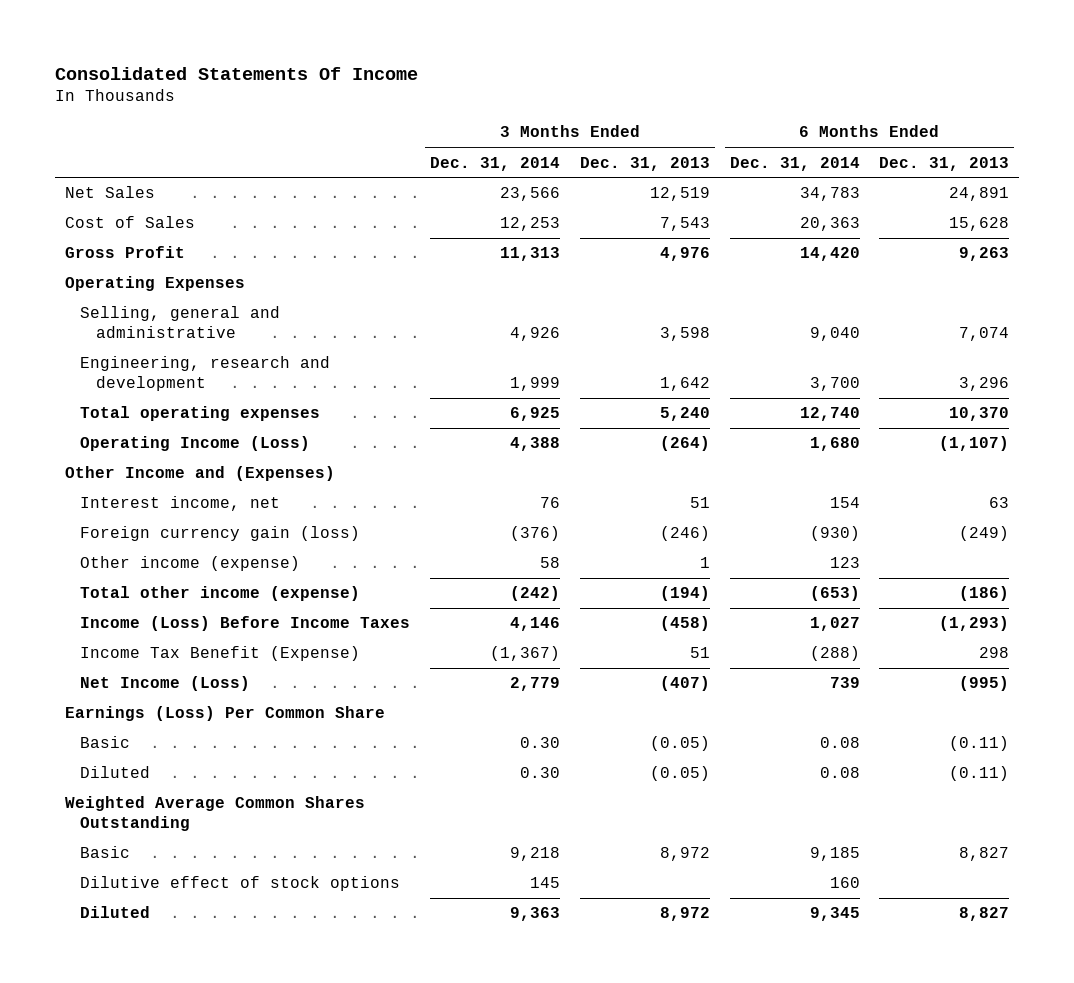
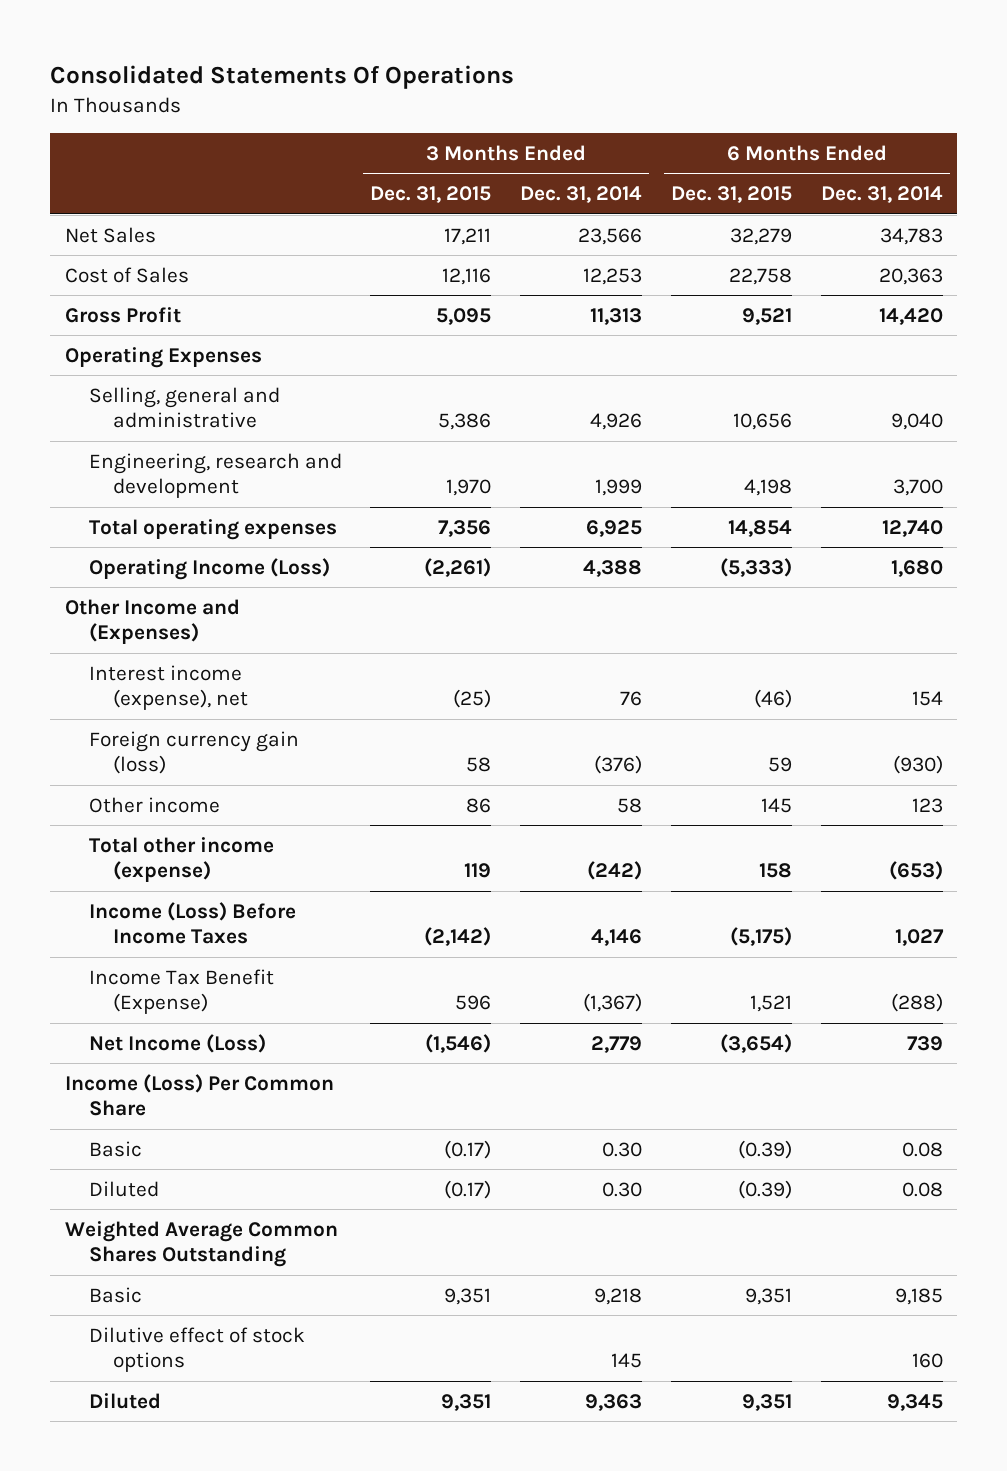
[54,66,418,80] Consolidated Statements Of Income -> [50,65,515,90] Consolidated Statements Of Operations
[579,156,710,171] Dec. 31, 2013 -> none
[879,156,1010,171] Dec. 31, 2013 -> none
none -> [370,186,492,204] Dec. 31, 2015
none -> [671,186,793,204] Dec. 31, 2015
[80,496,281,512] Interest income, net -> [88,664,248,711] Interest income (expense), net
[80,556,301,572] Other income (expense) -> [88,796,220,813] Other income
[64,706,385,722] Earnings (Loss) Per Common Share -> [64,1073,334,1117] Income (Loss) Per Common Share

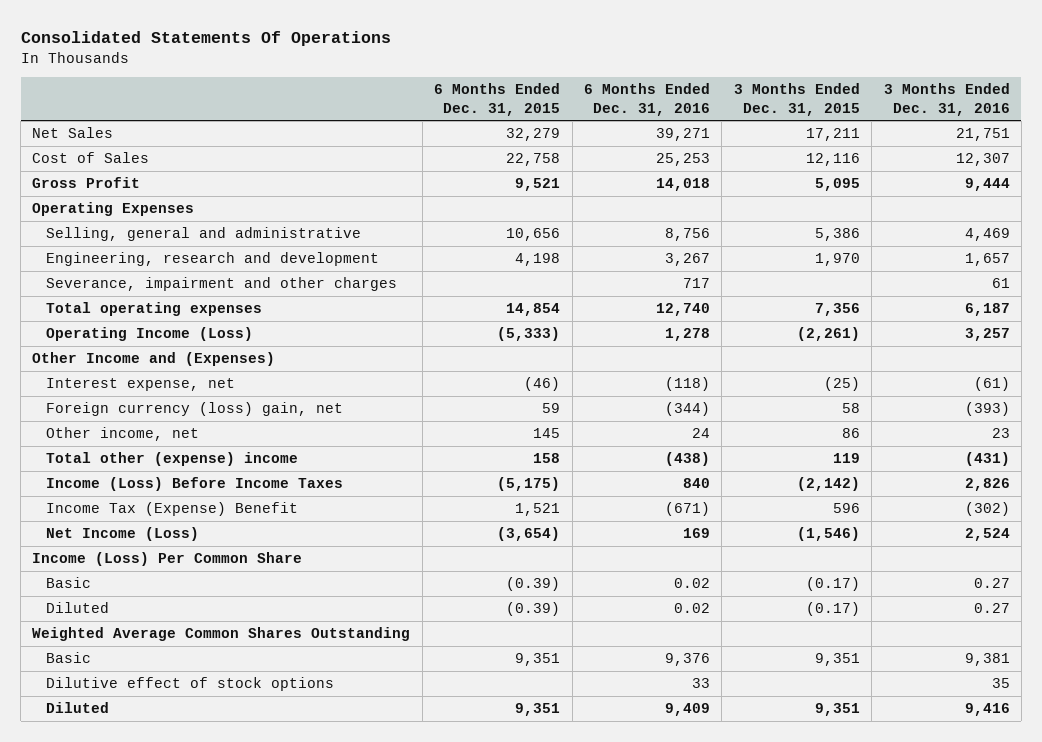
[520,186,643,204] Dec. 31, 2014 -> none
[820,186,943,204] Dec. 31, 2014 -> none
none -> [583,83,710,116] 6 Months Ended Dec. 31, 2016
none -> [883,83,1010,116] 3 Months Ended Dec. 31, 2016
none -> [46,277,398,292] Severance, impairment and other charges
[88,664,248,711] Interest income (expense), net -> [46,378,236,392] Interest expense, net
[88,730,299,775] Foreign currency gain (loss) -> [46,402,344,417] Foreign currency (loss) gain, net
[88,796,220,813] Other income -> [46,427,200,442] Other income, net
[88,836,274,883] Total other income (expense) -> [46,452,299,467] Total other (expense) income
[88,968,274,1015] Income Tax Benefit (Expense) -> [46,502,299,517] Income Tax (Expense) Benefit

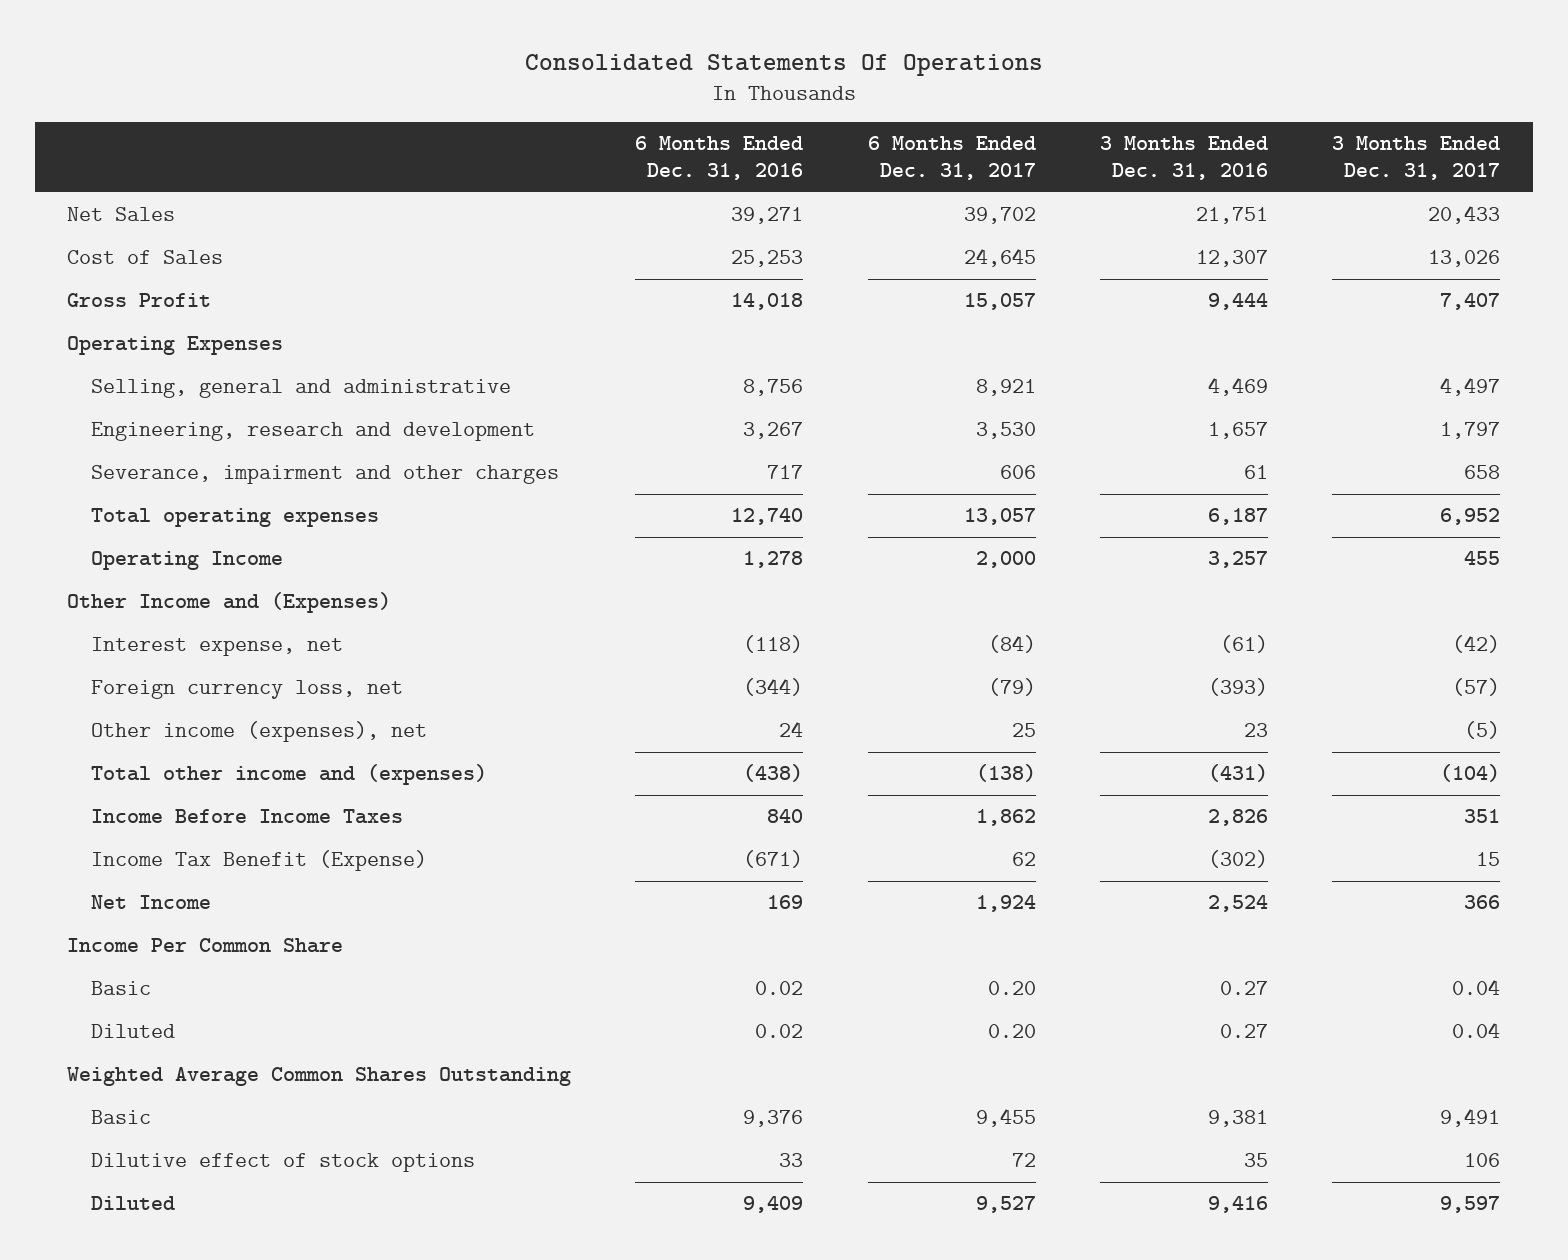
[434,83,561,116] 6 Months Ended Dec. 31, 2015 -> none
[733,83,860,116] 3 Months Ended Dec. 31, 2015 -> none
none -> [867,136,1036,180] 6 Months Ended Dec. 31, 2017
none -> [1332,136,1501,180] 3 Months Ended Dec. 31, 2017
[46,327,254,342] Operating Income (Loss) -> [90,551,283,571] Operating Income
[46,402,344,417] Foreign currency (loss) gain, net -> [90,680,403,700] Foreign currency loss, net
[46,427,200,442] Other income, net -> [90,721,427,743] Other income (expenses), net
[46,452,299,467] Total other (expense) income -> [90,764,487,786] Total other income and (expenses)
[46,477,344,492] Income (Loss) Before Income Taxes -> [90,809,403,825] Income Before Income Taxes
[46,502,299,517] Income Tax (Expense) Benefit -> [90,850,427,872] Income Tax Benefit (Expense)
[46,527,200,542] Net Income (Loss) -> [90,895,211,910] Net Income
[32,552,303,567] Income (Loss) Per Common Share -> [67,938,344,954] Income Per Common Share

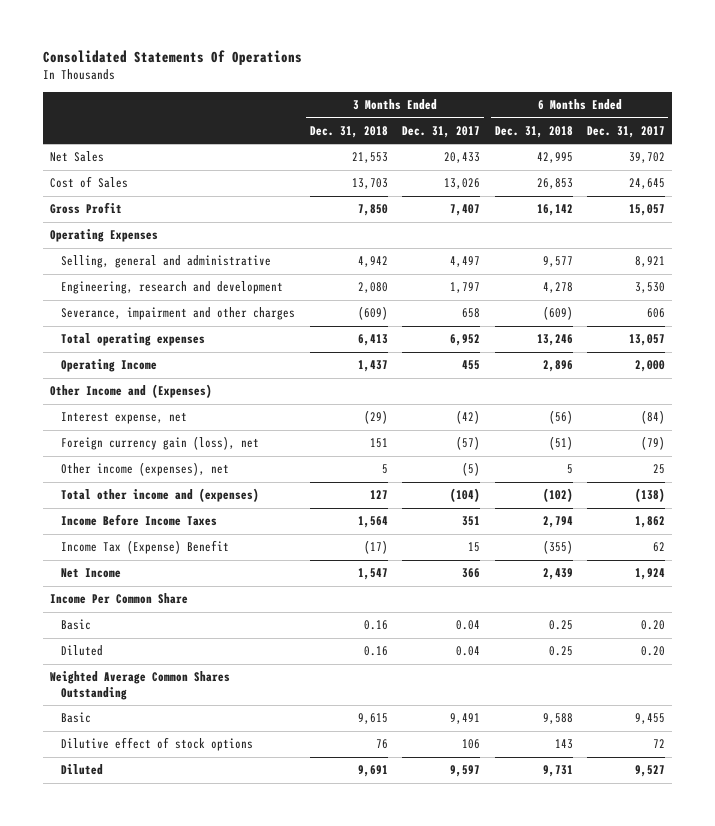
[635,136,804,180] 6 Months Ended Dec. 31, 2016 -> none
[1100,136,1269,180] 3 Months Ended Dec. 31, 2016 -> none
none -> [309,125,388,138] Dec. 31, 2018
none -> [494,125,573,138] Dec. 31, 2018
[90,680,403,700] Foreign currency loss, net -> [61,436,260,451] Foreign currency gain (loss), net
[90,850,427,872] Income Tax Benefit (Expense) -> [61,540,230,555] Income Tax (Expense) Benefit

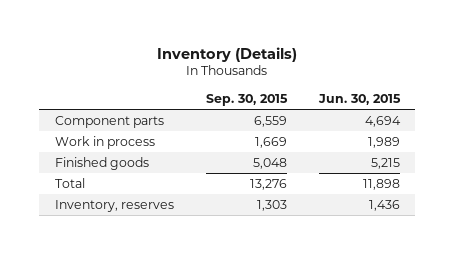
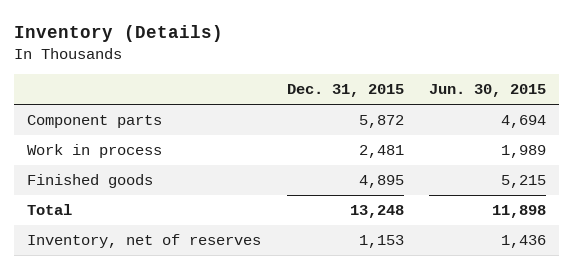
[205,93,288,106] Sep. 30, 2015 -> none
none -> [286,84,404,98] Dec. 31, 2015
[55,199,175,212] Inventory, reserves -> [26,234,261,249] Inventory, net of reserves

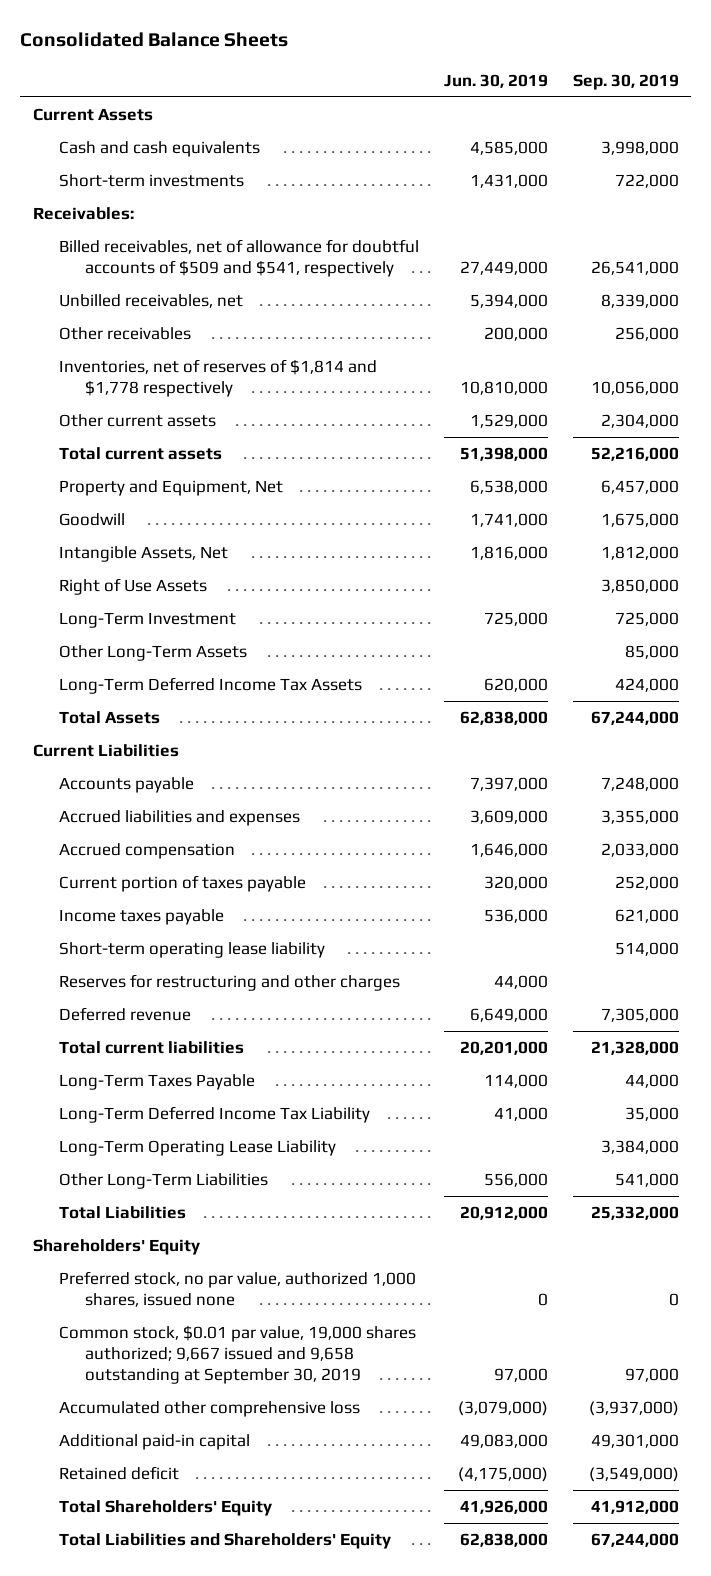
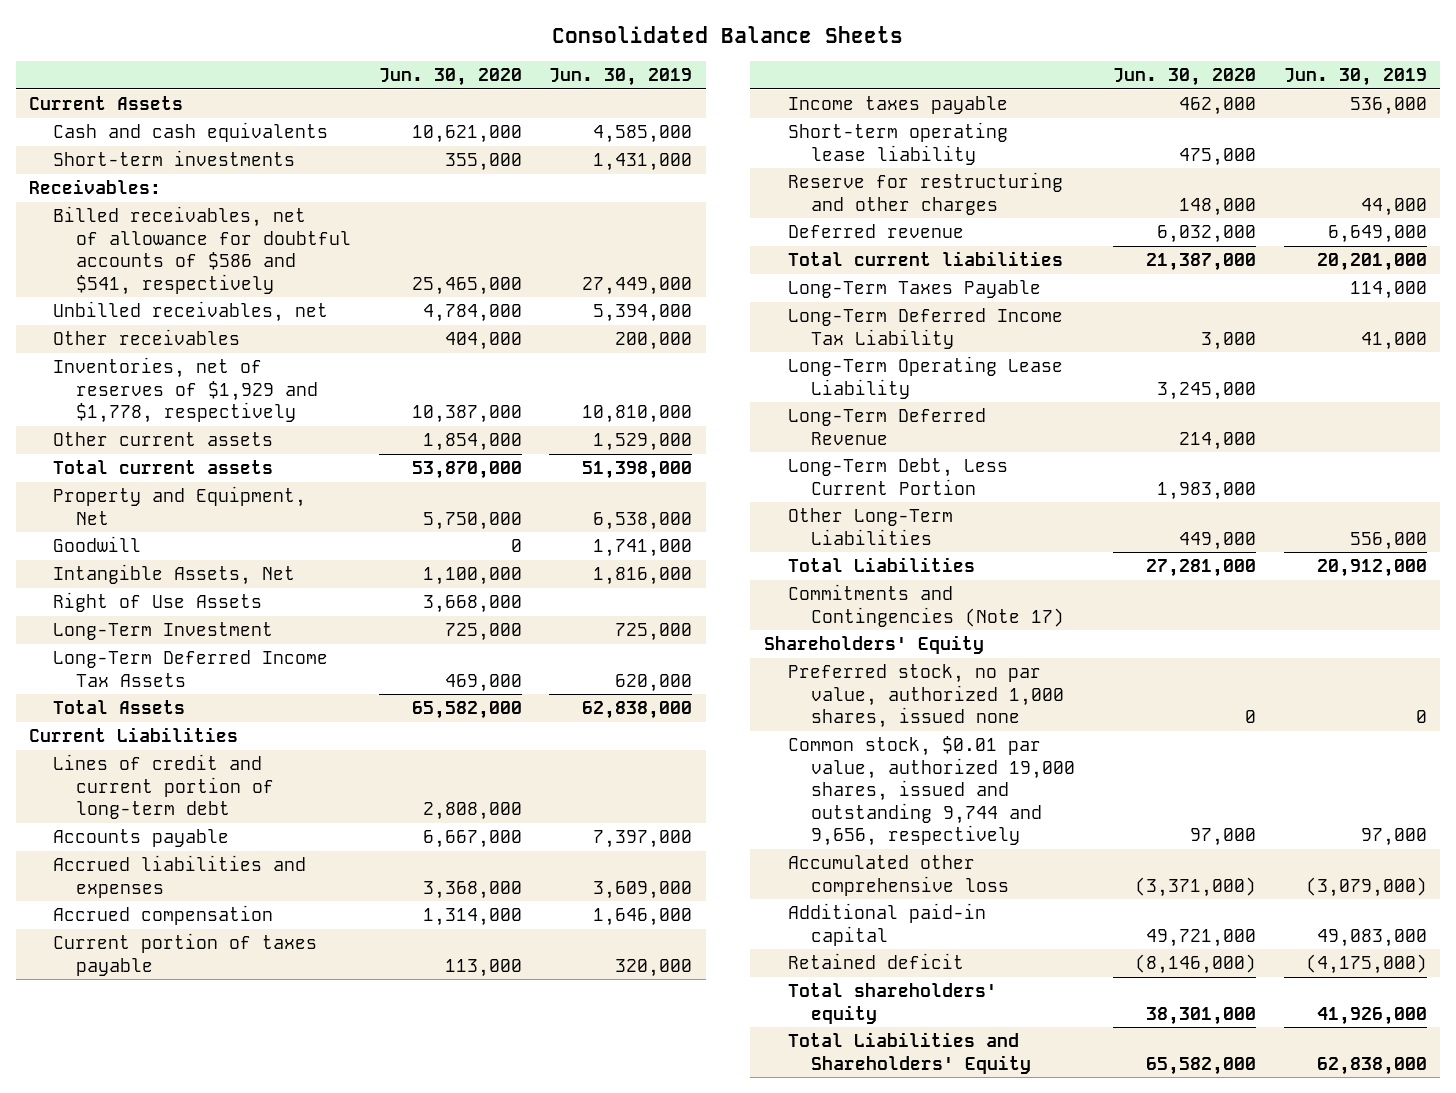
[572,73,679,90] Sep. 30, 2019 -> none
none -> [378,68,522,87] Jun. 30, 2020
[58,239,419,278] Billed receivables, net of allowance for doubtful accounts of $509 and $541, respectively -> [52,206,352,295] Billed receivables, net of allowance for doubtful accounts of $586 and $541, respectively
[58,359,377,398] Inventories, net of reserves of $1,814 and $1,778 respectively -> [52,357,319,424] Inventories, net of reserves of $1,929 and $1,778, respectively
[58,645,247,662] Other Long-Term Assets -> none
none -> [52,754,275,820] Lines of credit and current portion of long-term debt
[58,974,400,992] Reserves for restructuring and other charges -> [787,172,1063,215] Reserve for restructuring and other charges
none -> [787,408,986,445] Long-Term Deferred Revenue
none -> [787,458,1008,495] Long-Term Debt, Less Current Portion
none -> [787,584,1065,627] Commitments and Contingencies (Note 17)
[58,1325,416,1385] Common stock, $0.01 par value, 19,000 shares authorized; 9,667 issued and 9,658 outstanding at September 30, 2019 -> [787,736,1076,847] Common stock, $0.01 par value, authorized 19,000 shares, issued and outstanding 9,744 and 9,656, respectively
[58,1500,272,1517] Total Shareholders' Equity -> [787,983,997,1024] Total shareholders' equity

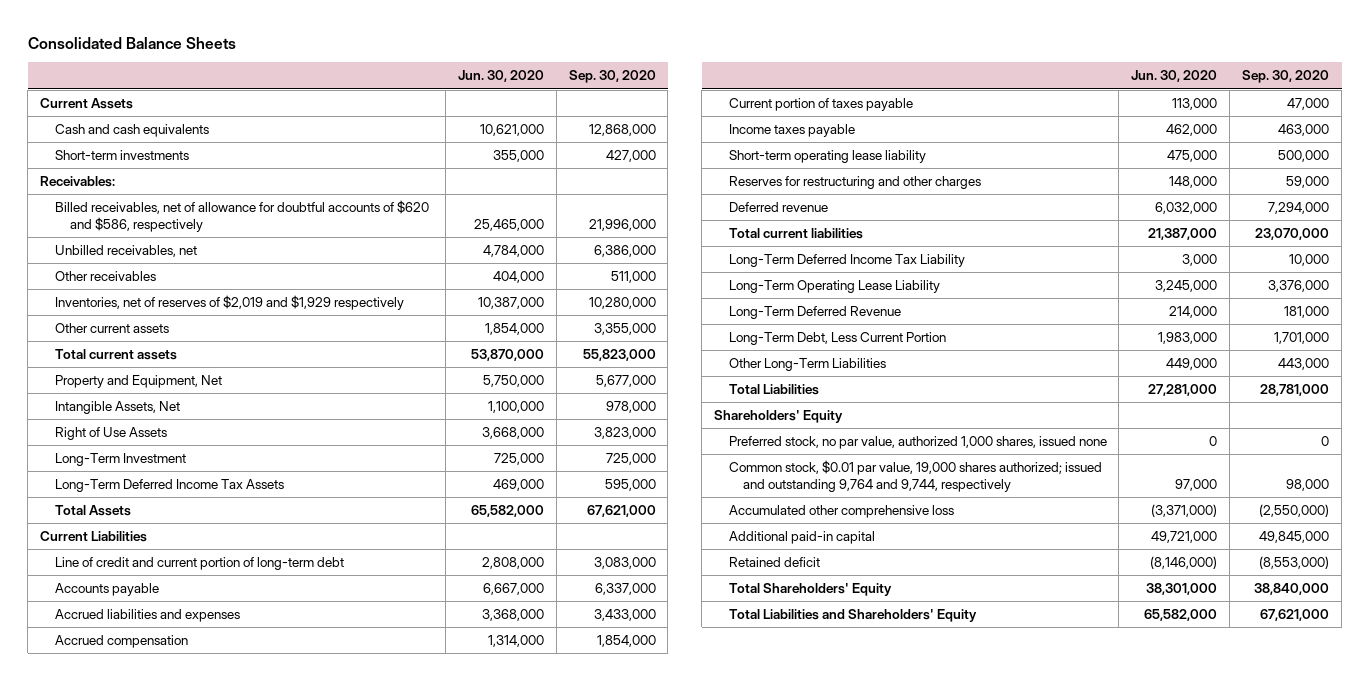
[548,68,692,87] Jun. 30, 2019 -> none
none -> [568,70,656,84] Sep. 30, 2020
[52,206,352,295] Billed receivables, net of allowance for doubtful accounts of $586 and $541, respectively -> [54,200,429,232] Billed receivables, net of allowance for doubtful accounts of $620 and $586, respectively
[52,357,319,424] Inventories, net of reserves of $1,929 and $1,778, respectively -> [54,295,404,311] Inventories, net of reserves of $2,019 and $1,929 respectively
[52,536,141,553] Goodwill -> none
[52,754,275,820] Lines of credit and current portion of long-term debt -> [54,557,344,571] Line of credit and current portion of long-term debt
[787,172,1063,215] Reserve for restructuring and other charges -> [728,176,981,190] Reserves for restructuring and other charges
[787,280,1041,299] Long-Term Taxes Payable -> none
[787,584,1065,627] Commitments and Contingencies (Note 17) -> none
[787,736,1076,847] Common stock, $0.01 par value, authorized 19,000 shares, issued and outstanding 9,744 and 9,656, respectively -> [728,460,1102,492] Common stock, $0.01 par value, 19,000 shares authorized; issued and outstanding 9,764 and 9,744, respectively
[787,983,997,1024] Total shareholders' equity -> [728,583,892,597] Total Shareholders' Equity

